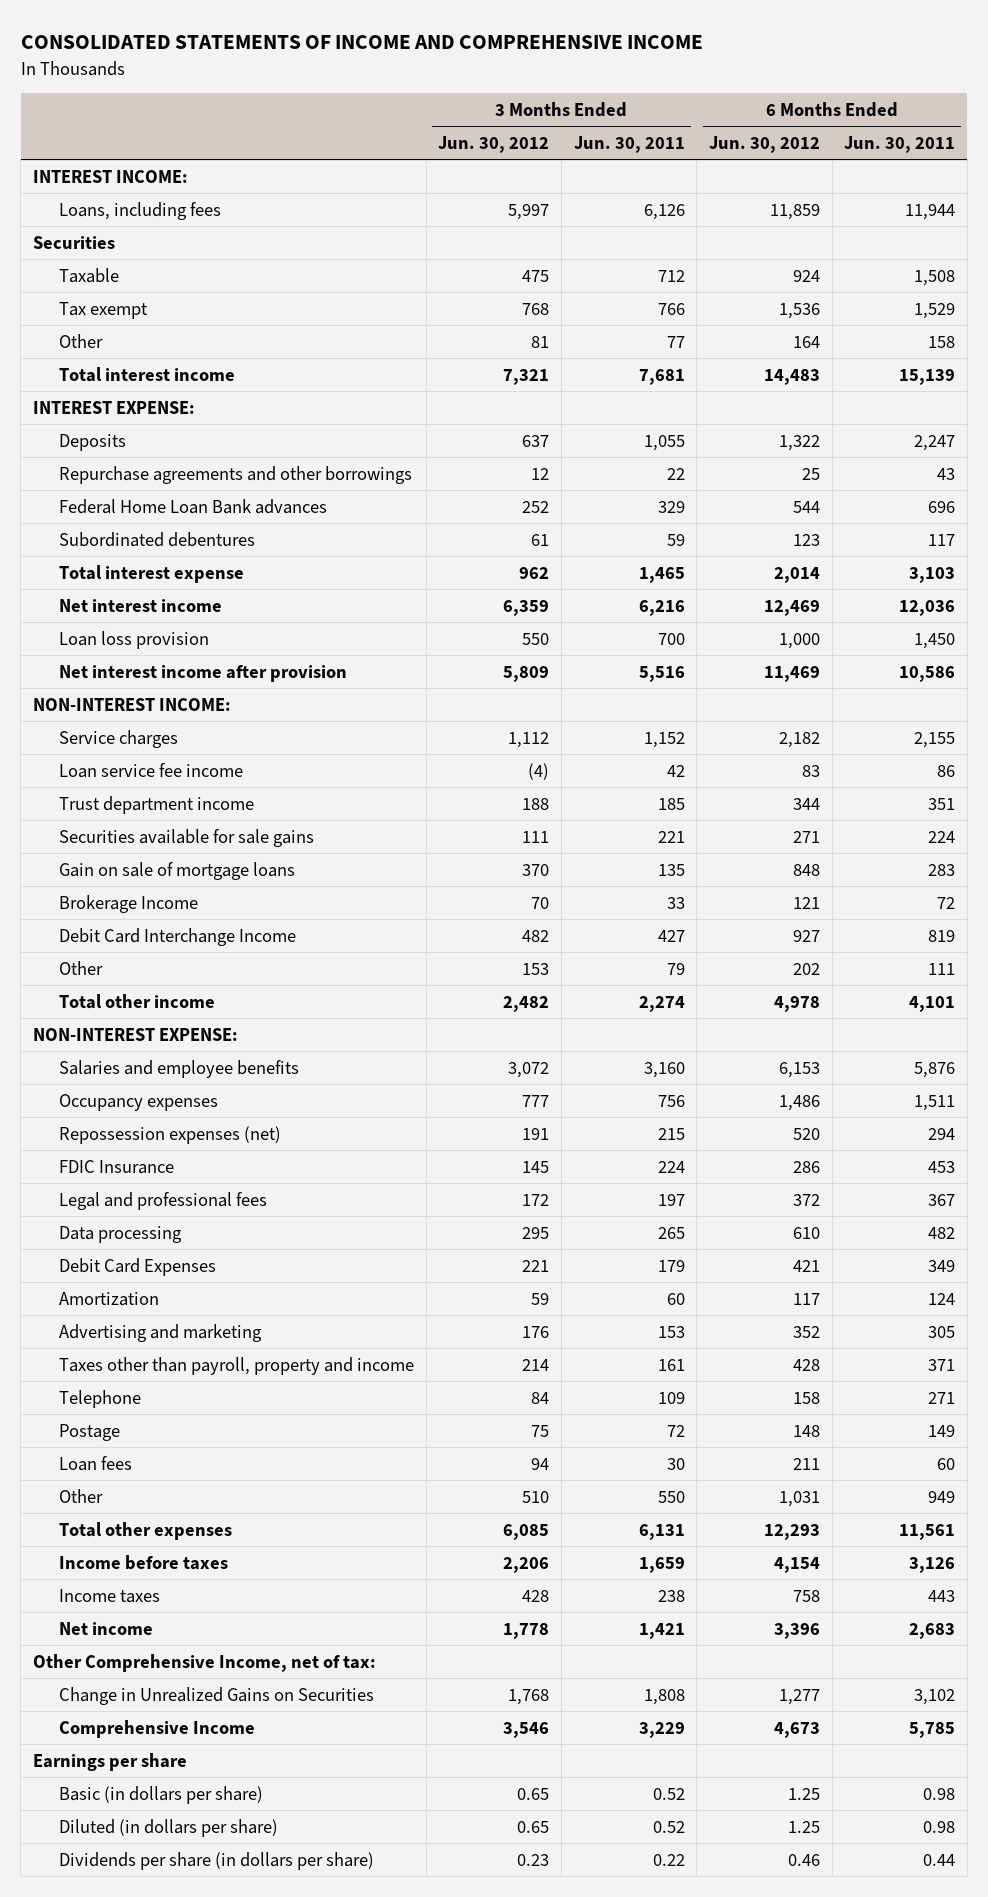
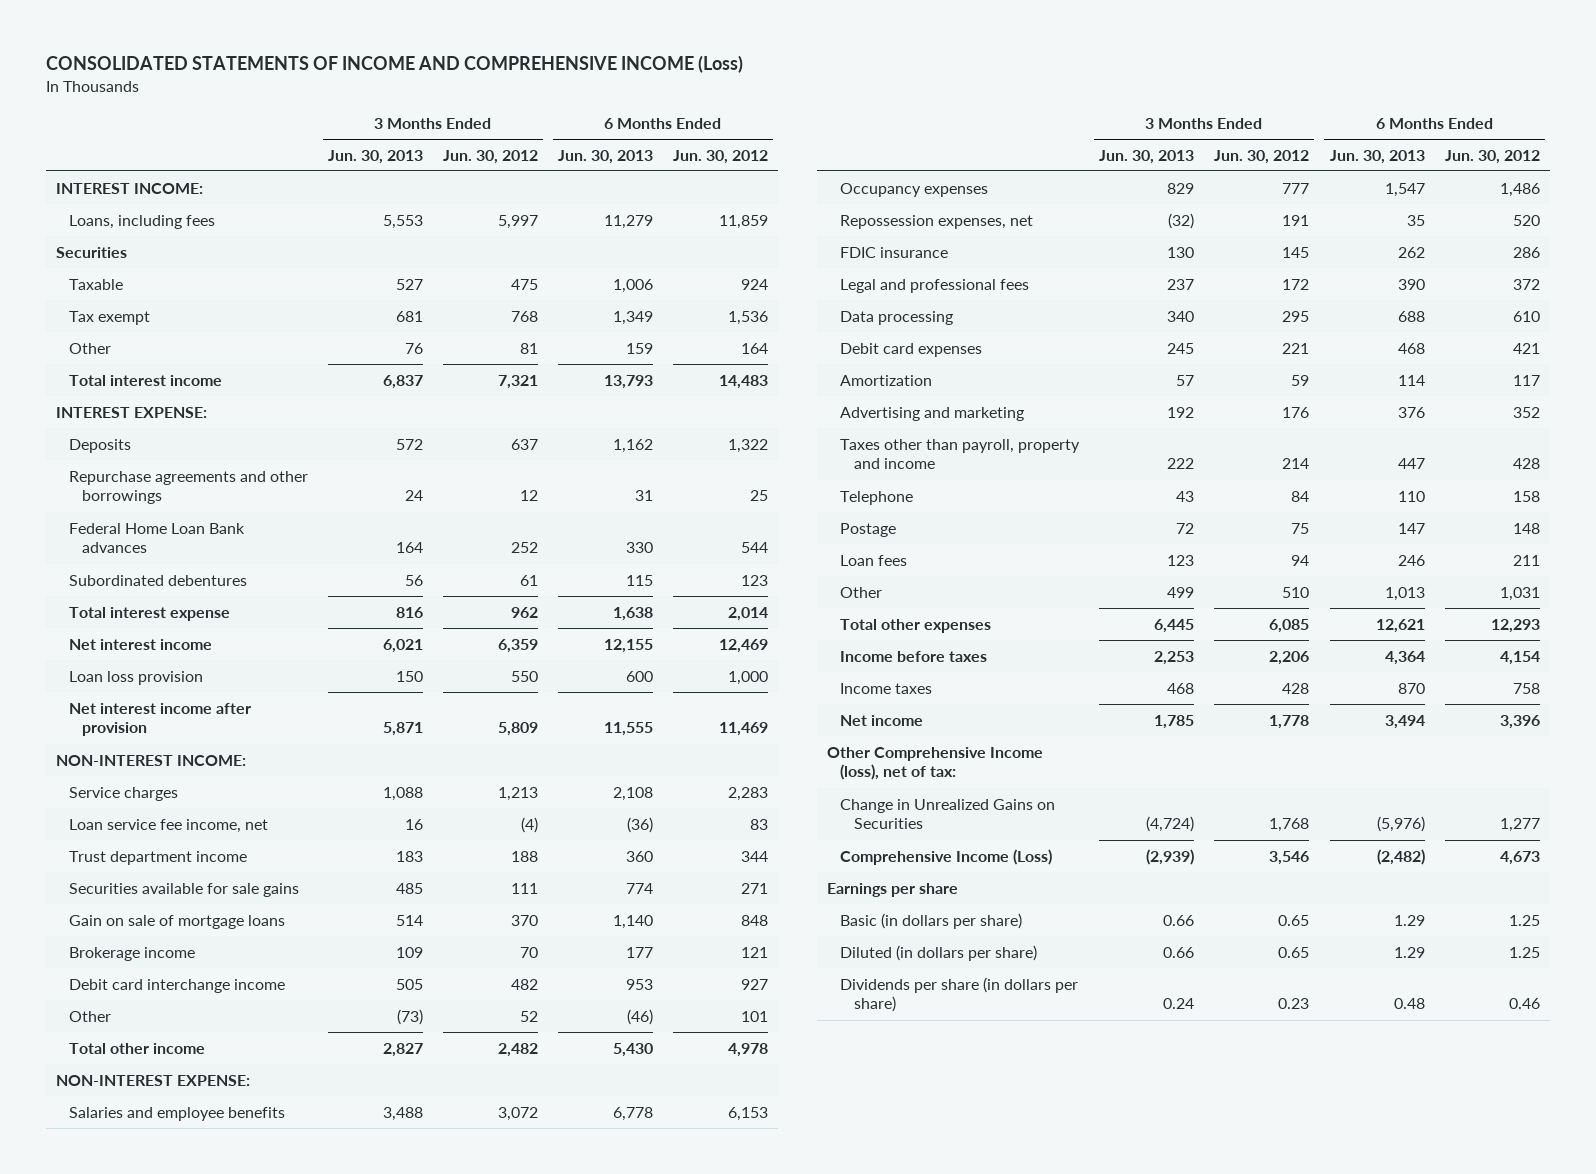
[20,35,703,50] CONSOLIDATED STATEMENTS OF INCOME AND COMPREHENSIVE INCOME -> [46,55,744,74] CONSOLIDATED STATEMENTS OF INCOME AND COMPREHENSIVE INCOME (Loss)
[573,135,685,153] Jun. 30, 2011 -> none
[844,135,956,153] Jun. 30, 2011 -> none
none -> [328,149,424,164] Jun. 30, 2013
none -> [558,149,654,164] Jun. 30, 2013
[508,731,550,748] 1,112 -> [498,786,539,801] 1,213
[778,731,820,748] 2,182 -> [728,786,769,801] 2,283
[58,762,243,778] Loan service fee income -> [69,818,269,833] Loan service fee income, net
[58,894,198,913] Brokerage Income -> [69,946,196,961] Brokerage income
[58,927,296,946] Debit Card Interchange Income -> [69,978,286,993] Debit card interchange income
[522,962,550,975] 153 -> [520,1010,539,1022] 52
[792,962,820,975] 202 -> [741,1010,769,1022] 101
[58,1125,281,1144] Repossession expenses (net) -> [840,214,1034,229] Repossession expenses, net
[58,1159,174,1174] FDIC Insurance -> [840,246,949,258] FDIC insurance
[58,1257,216,1276] Debit Card Expenses -> [840,342,983,357] Debit card expenses
[32,1653,376,1672] Other Comprehensive Income, net of tax: -> [827,746,1044,781] Other Comprehensive Income (loss), net of tax:
[58,1719,255,1738] Comprehensive Income -> [840,848,1053,865] Comprehensive Income (Loss)

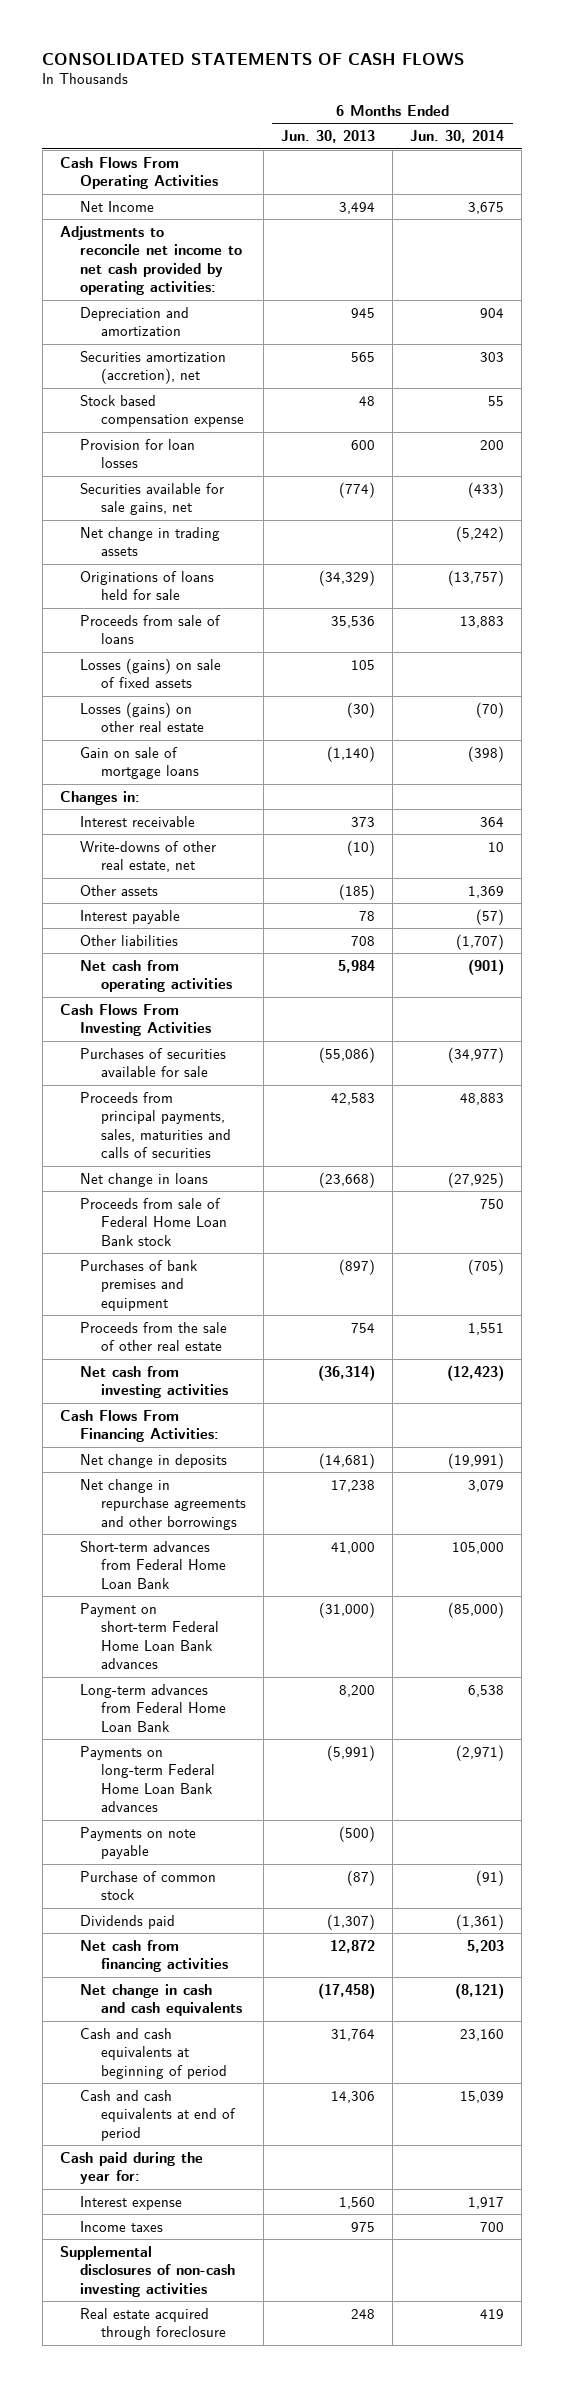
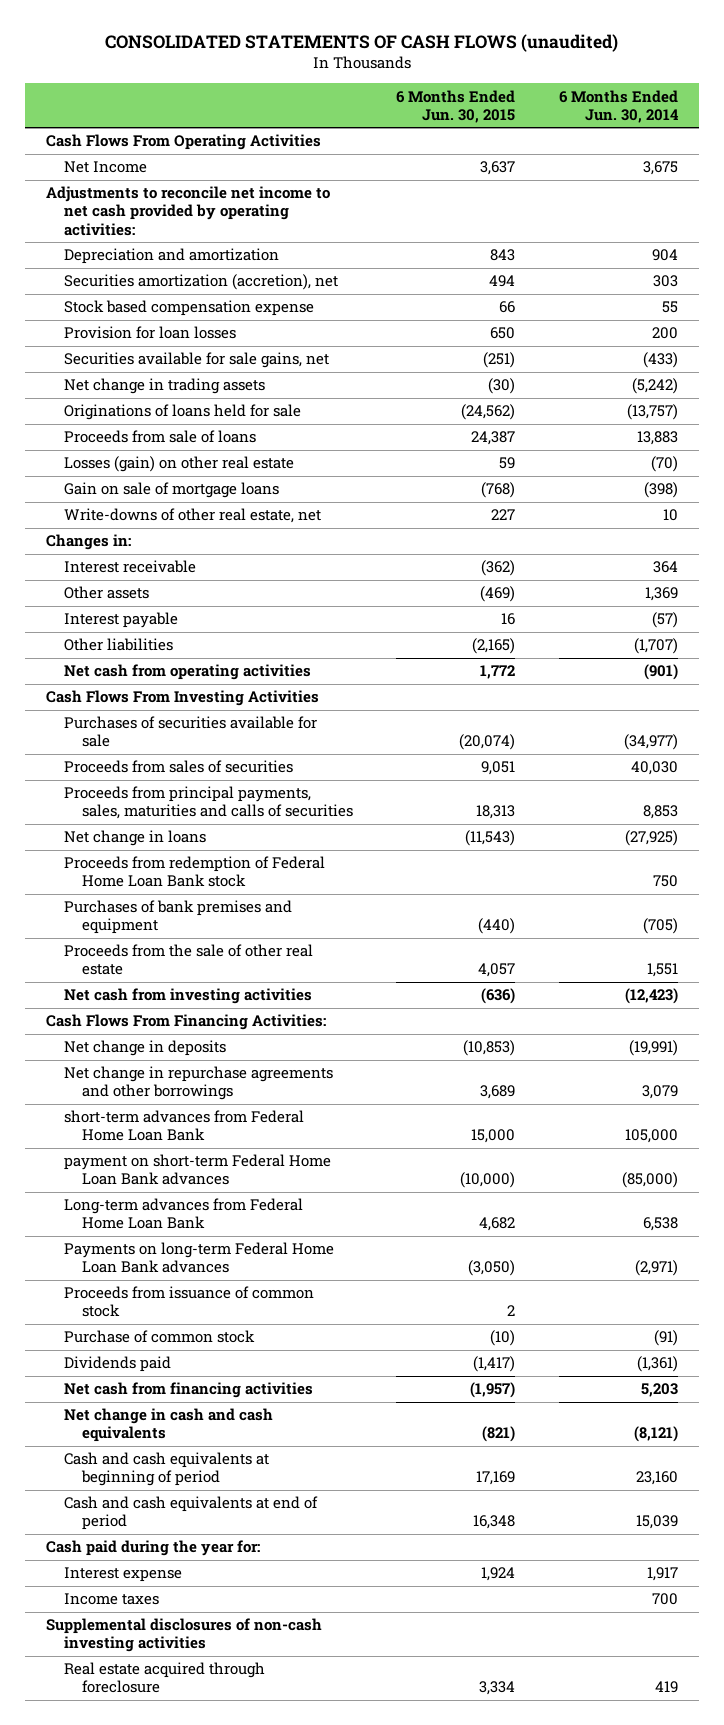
[42,52,465,65] CONSOLIDATED STATEMENTS OF CASH FLOWS -> [104,33,618,52] CONSOLIDATED STATEMENTS OF CASH FLOWS (unaudited)
[281,130,376,144] Jun. 30, 2013 -> none
none -> [396,89,516,123] 6 Months Ended Jun. 30, 2015
[80,657,222,689] Losses (gains) on sale of fixed assets -> none
[80,701,204,733] Losses (gains) on other real estate -> [64,456,295,473] Losses (gain) on other real estate
[80,840,217,873] Write-downs of other real estate, net -> [64,508,322,524] Write-downs of other real estate, net
none -> [64,760,294,774] Proceeds from sales of securities
[460,1092,505,1105] 48,883 -> [642,805,678,820] 8,853
[80,1197,227,1246] Proceeds from sale of Federal Home Loan Bank stock -> [64,856,326,888] Proceeds from redemption of Federal Home Loan Bank stock
[80,1540,226,1589] Short-term advances from Federal Home Loan Bank -> [64,1110,305,1142] short-term advances from Federal Home Loan Bank
[80,1602,219,1670] Payment on short-term Federal Home Loan Bank advances -> [64,1154,332,1186] payment on short-term Federal Home Loan Bank advances
[80,1826,197,1860] Payments on note payable -> none
none -> [64,1286,315,1318] Proceeds from issuance of common stock

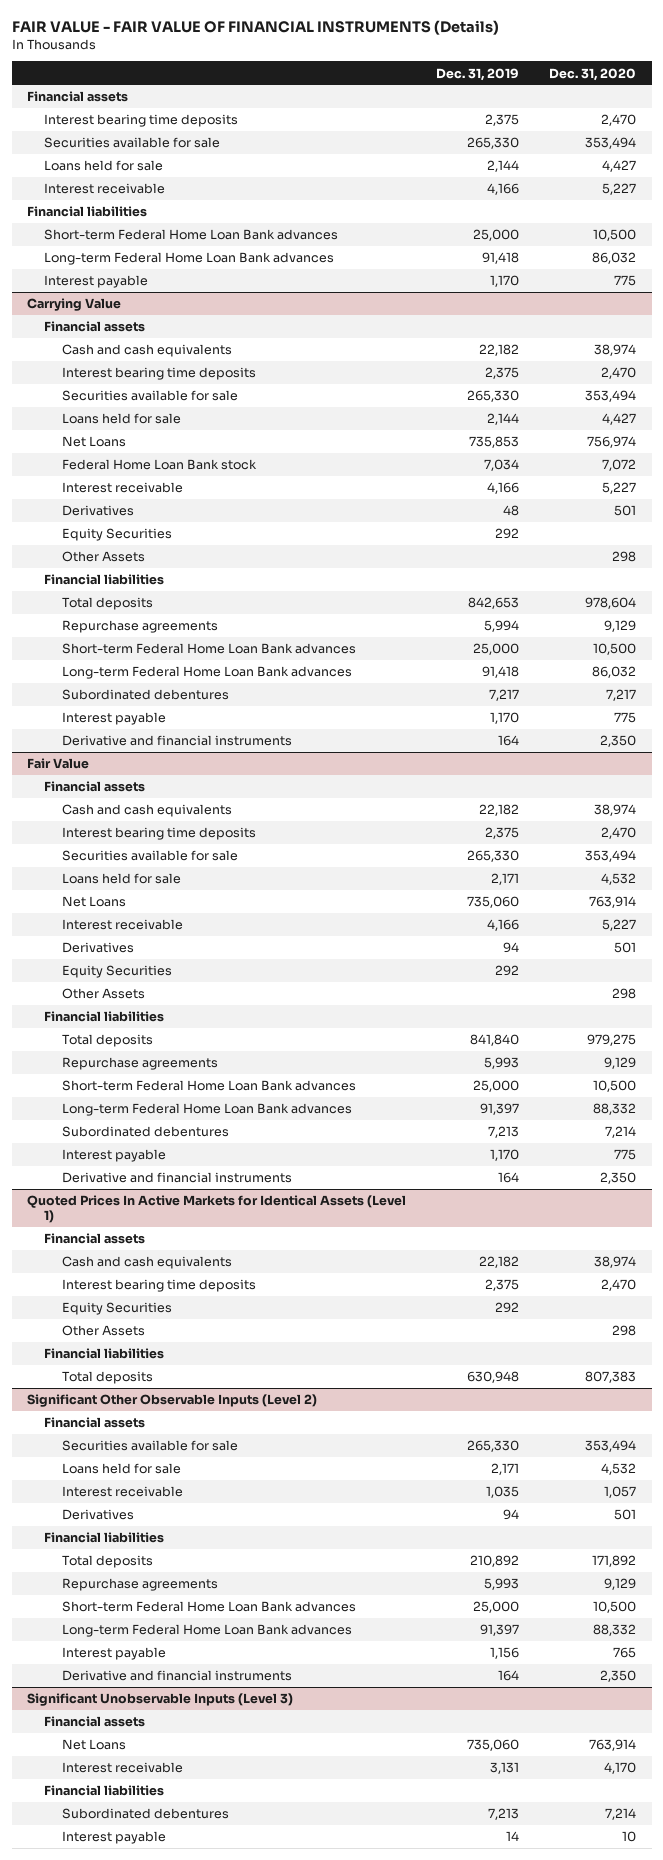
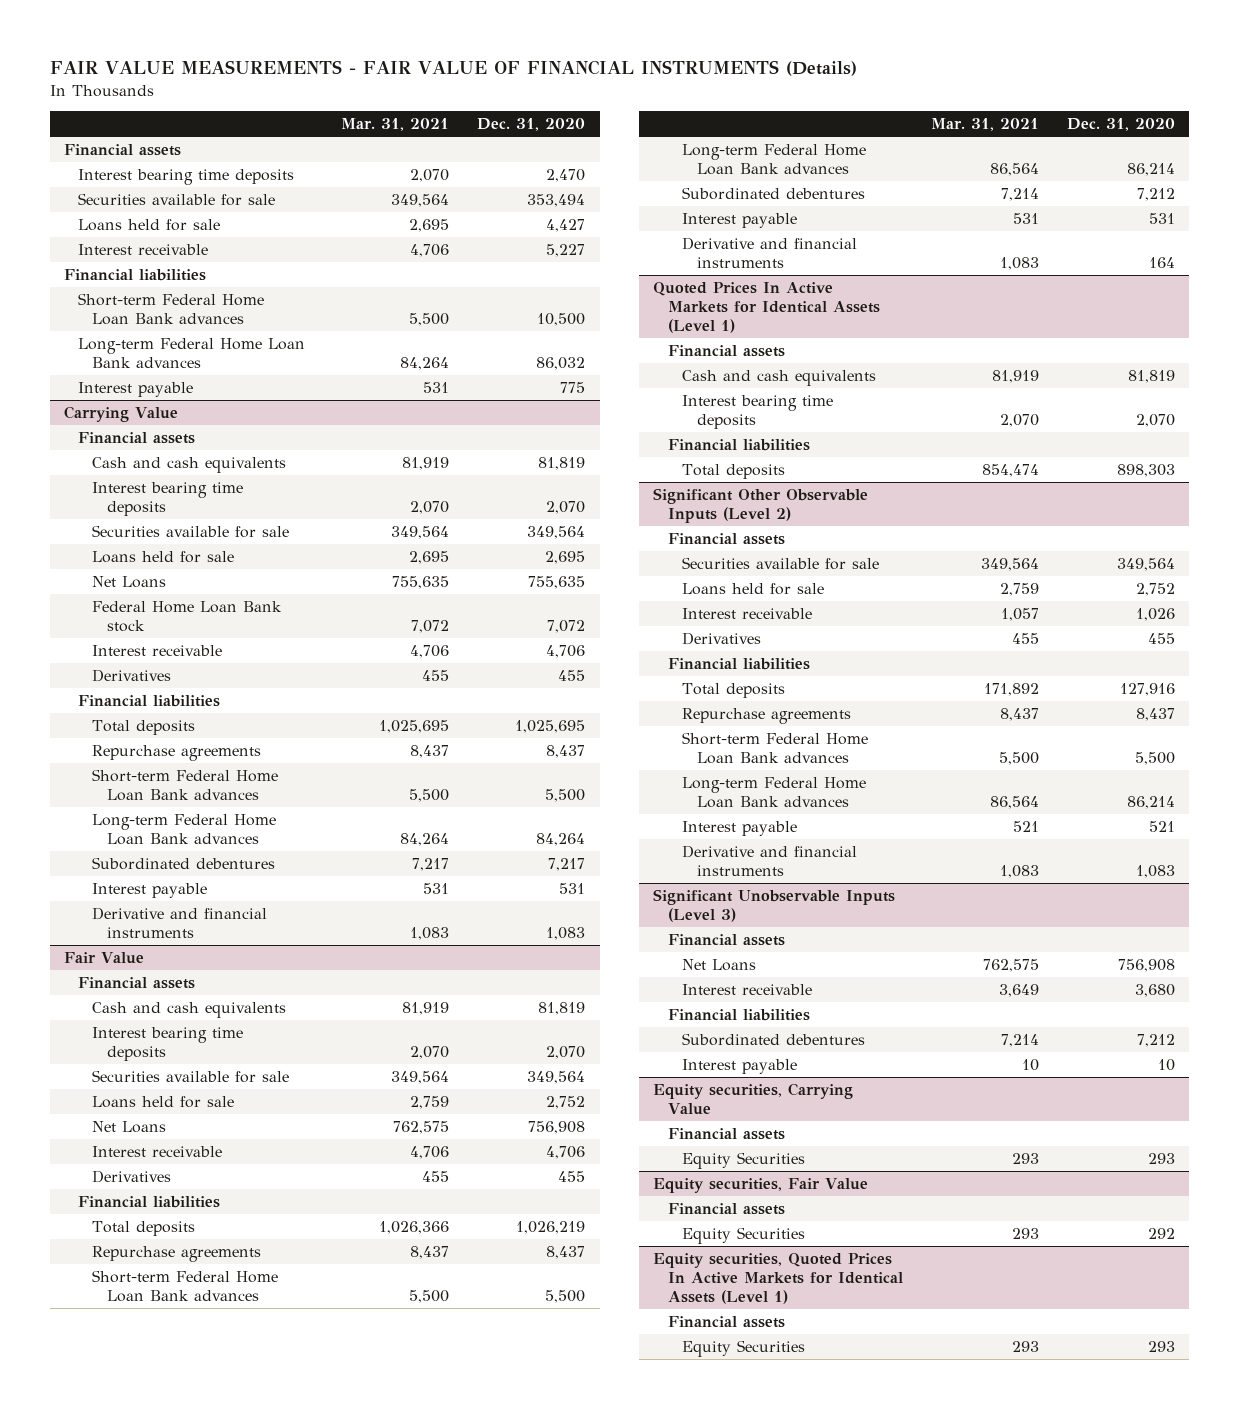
[11,19,499,35] FAIR VALUE - FAIR VALUE OF FINANCIAL INSTRUMENTS (Details) -> [49,60,857,77] FAIR VALUE MEASUREMENTS - FAIR VALUE OF FINANCIAL INSTRUMENTS (Details)
[436,67,520,81] Dec. 31, 2019 -> none
none -> [341,118,450,132] Mar. 31, 2021
[594,344,637,357] 38,974 -> [538,456,586,470] 81,819
[601,367,637,380] 2,470 -> [546,501,586,515] 2,070
[585,390,637,403] 353,494 -> [527,525,586,539] 349,564
[602,413,637,426] 4,427 -> [545,550,586,564] 2,695
[587,436,637,449] 756,974 -> [528,575,586,589] 755,635
[61,528,172,542] Equity Securities -> none
[61,551,145,563] Other Assets -> none
[602,482,637,495] 5,227 -> [546,644,586,658] 4,706
[614,505,637,517] 501 -> [558,669,586,681] 455
[585,597,637,610] 978,604 -> [515,719,586,733] 1,025,695
[604,620,637,633] 9,129 -> [546,744,586,758] 8,437
[593,643,637,656] 10,500 -> [545,789,586,803] 5,500
[592,666,637,679] 86,032 -> [536,833,586,847] 84,264
[614,712,637,724] 775 -> [559,882,586,894] 531
[600,735,637,748] 2,350 -> [546,927,586,941] 1,083
[61,965,172,979] Equity Securities -> none
[61,988,145,1000] Other Assets -> none
[594,804,637,817] 38,974 -> [538,1001,586,1015] 81,819
[601,827,637,840] 2,470 -> [546,1046,586,1060] 2,070
[585,850,637,863] 353,494 -> [527,1070,586,1084] 349,564
[601,873,637,886] 4,532 -> [546,1095,586,1109] 2,752
[589,896,637,909] 763,914 -> [528,1120,586,1134] 756,908
[602,919,637,932] 5,227 -> [546,1145,586,1159] 4,706
[614,942,637,954] 501 -> [558,1170,586,1182] 455
[587,1034,637,1047] 979,275 -> [516,1220,586,1234] 1,026,219
[604,1057,637,1070] 9,129 -> [546,1245,586,1259] 8,437
[593,1080,637,1093] 10,500 -> [545,1290,586,1304] 5,500
[593,1103,637,1116] 88,332 -> [1127,163,1176,177] 86,214
[605,1126,637,1139] 7,214 -> [1137,187,1176,201] 7,212
[614,1149,637,1161] 775 -> [1149,212,1176,224] 531
[600,1172,637,1185] 2,350 -> [1149,257,1176,269] 164
[61,1302,172,1316] Equity Securities -> none
[61,1325,145,1337] Other Assets -> none
[594,1256,637,1269] 38,974 -> [1128,369,1176,383] 81,819
[601,1279,637,1292] 2,470 -> [1136,414,1176,428] 2,070
[585,1371,637,1384] 807,383 -> [1117,463,1176,477] 898,303
[585,1440,637,1453] 353,494 -> [1117,557,1176,571] 349,564
[601,1463,637,1476] 4,532 -> [1136,582,1176,596] 2,752
[604,1486,637,1499] 1,057 -> [1136,607,1176,621] 1,026
[614,1509,637,1521] 501 -> [1148,632,1176,644] 455
[592,1555,637,1568] 171,892 -> [1120,682,1176,696] 127,916
[604,1578,637,1591] 9,129 -> [1136,707,1176,721] 8,437
[593,1601,637,1614] 10,500 -> [1135,752,1176,766] 5,500
[593,1624,637,1637] 88,332 -> [1127,796,1176,810] 86,214
[613,1647,637,1659] 765 -> [1149,820,1176,832] 521
[600,1670,637,1683] 2,350 -> [1136,865,1176,879] 1,083
[589,1739,637,1752] 763,914 -> [1118,958,1176,972] 756,908
[604,1762,637,1775] 4,170 -> [1135,983,1176,997] 3,680
[605,1808,637,1821] 7,214 -> [1137,1033,1176,1047] 7,212
none -> [653,1082,854,1116] Equity securities, Carrying Value
none -> [667,1127,785,1140] Financial assets
none -> [682,1151,806,1169] Equity Securities
none -> [653,1177,869,1193] Equity securities, Fair Value
none -> [667,1202,785,1215] Financial assets
none -> [682,1226,806,1244] Equity Securities
none -> [653,1252,903,1305] Equity securities, Quoted Prices In Active Markets for Identical Assets (Level 1)
none -> [667,1315,785,1328] Financial assets
none -> [682,1339,806,1357] Equity Securities

